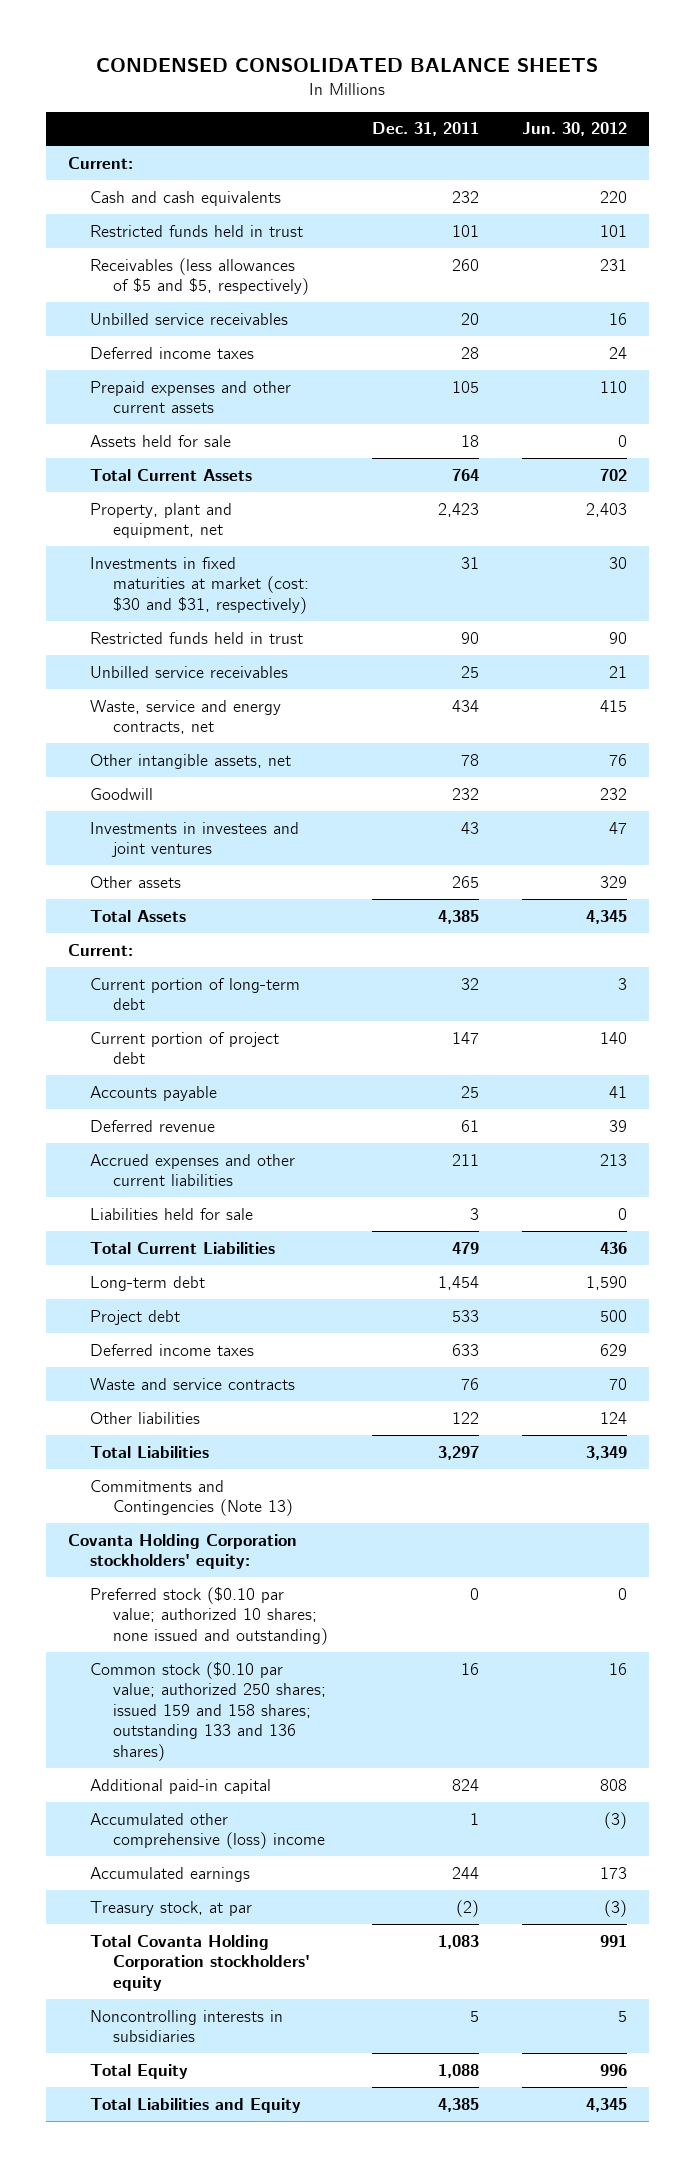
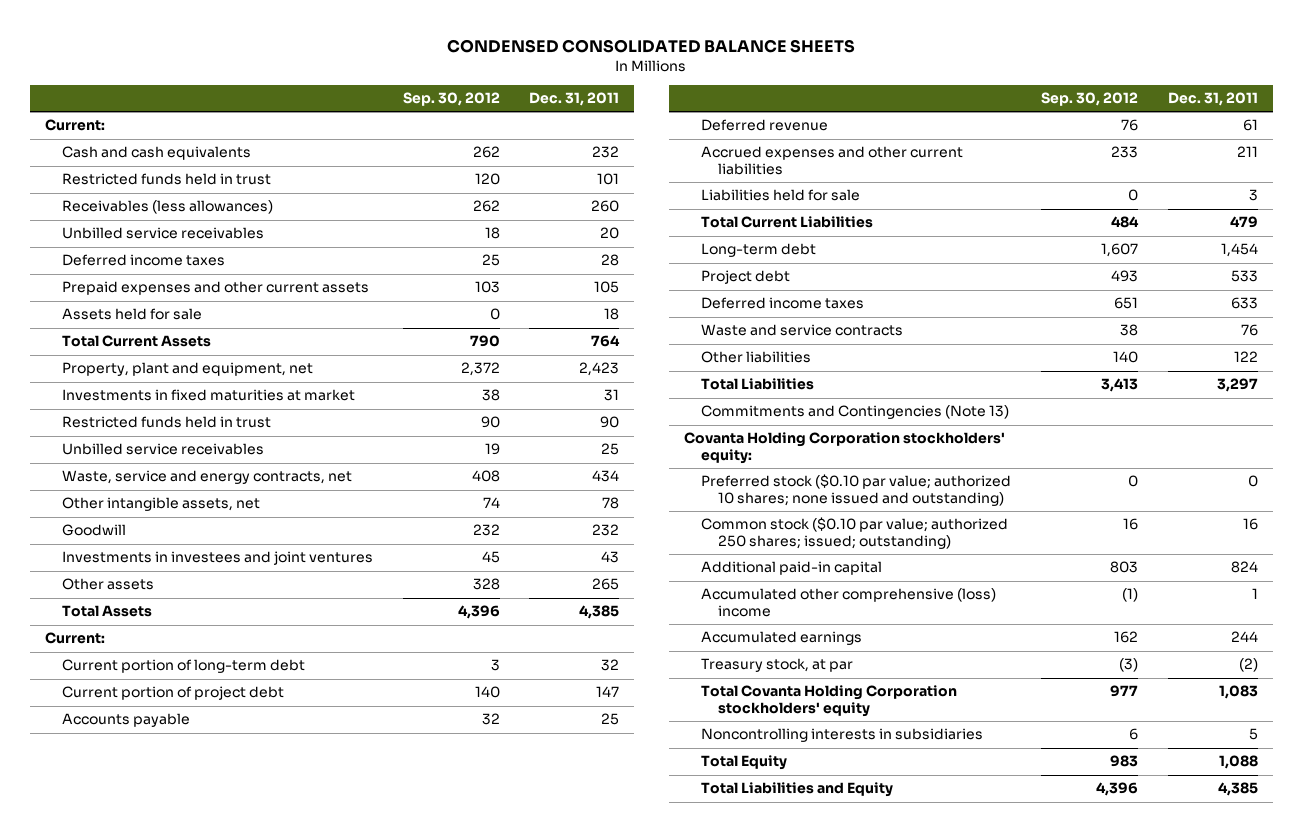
[522,122,628,137] Jun. 30, 2012 -> none
none -> [402,92,500,107] Sep. 30, 2012
[90,257,309,296] Receivables (less allowances of $5 and $5, respectively) -> [62,200,274,215] Receivables (less allowances)
[90,556,309,614] Investments in fixed maturities at market (cost: $30 and $31, respectively) -> [62,389,356,402] Investments in fixed maturities at market
[90,1661,326,1762] Common stock ($0.10 par value; authorized 250 shares; issued 159 and 158 shares; outstanding 133 and 136 shares) -> [700,517,1008,549] Common stock ($0.10 par value; authorized 250 shares; issued; outstanding)

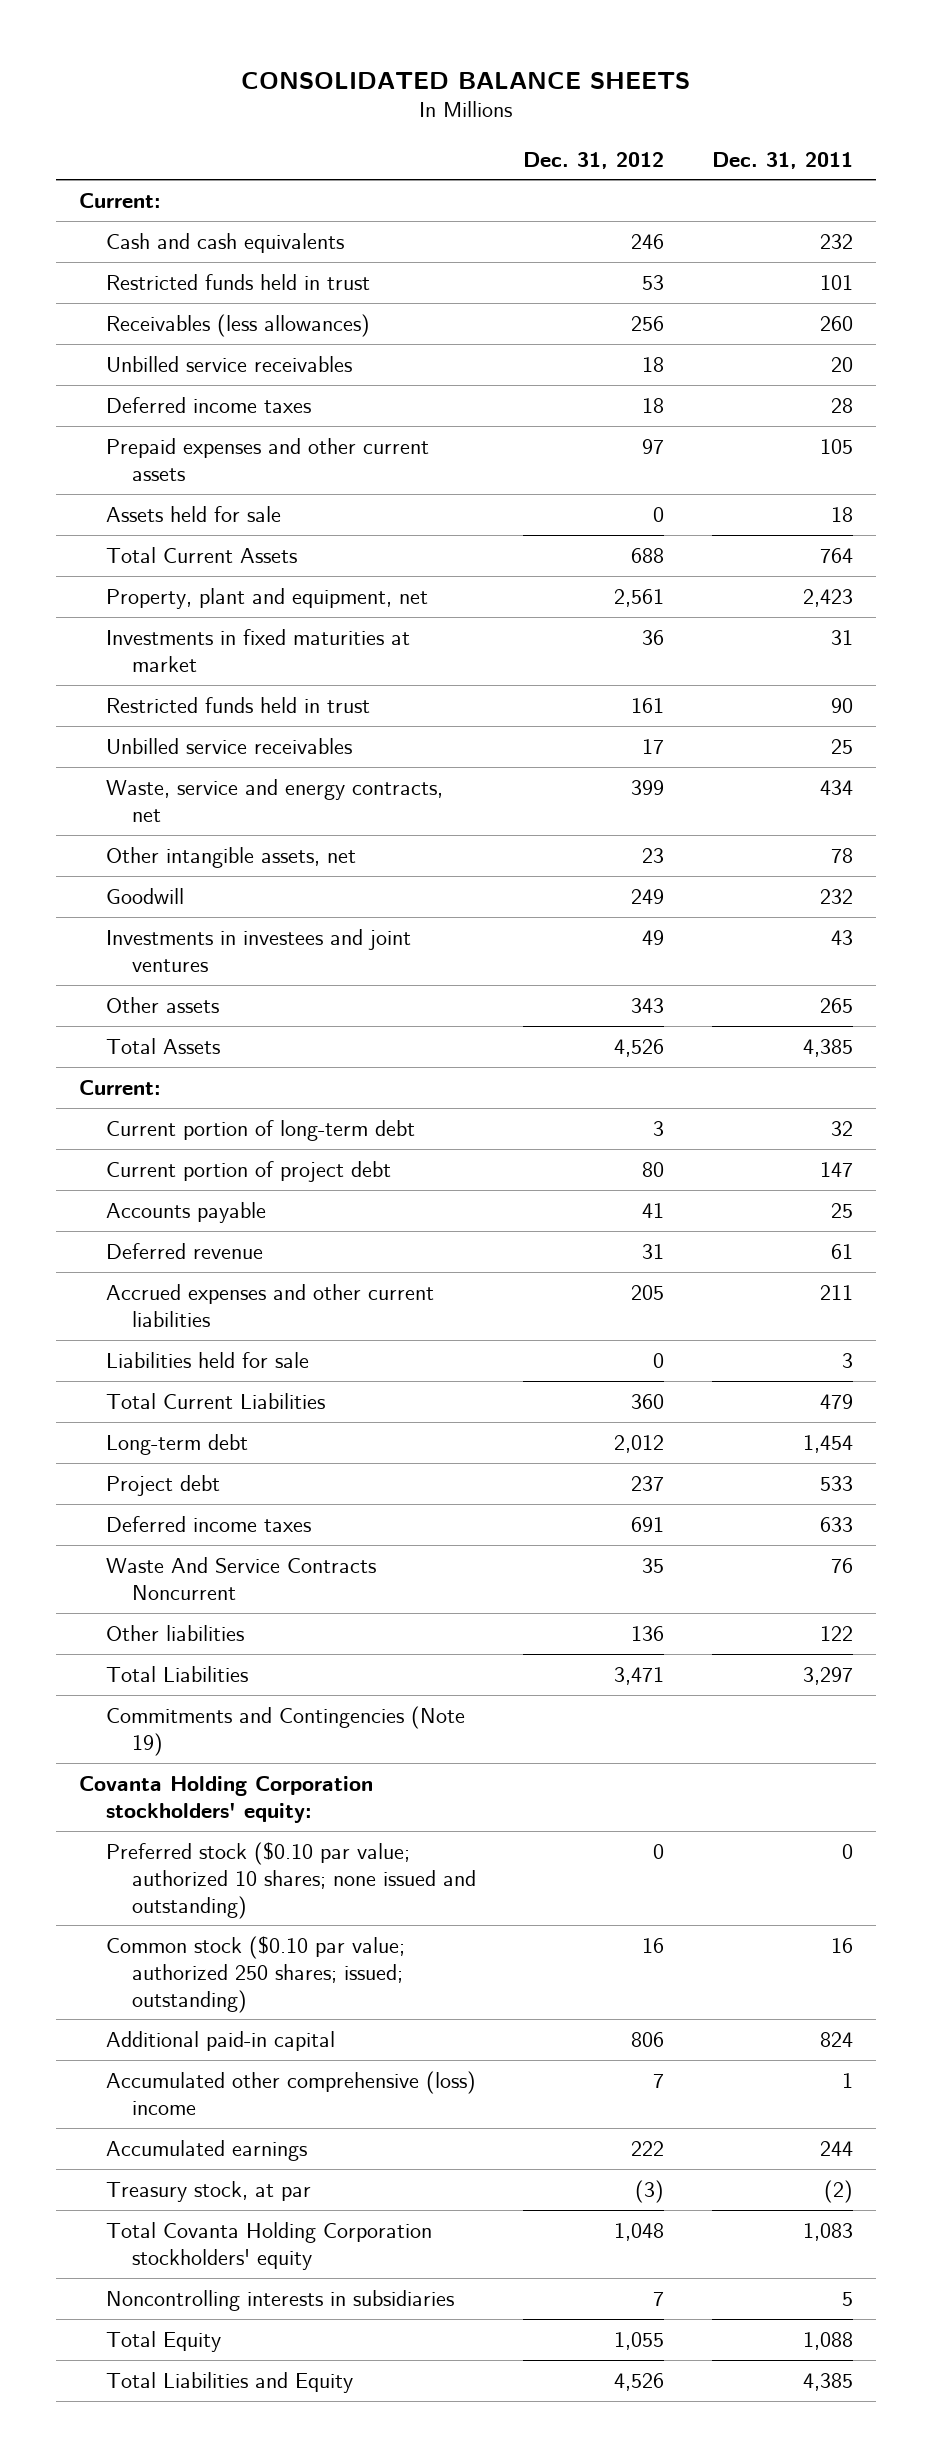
[447,38,856,53] CONDENSED CONSOLIDATED BALANCE SHEETS -> [240,71,690,89] CONSOLIDATED BALANCE SHEETS
[402,92,500,107] Sep. 30, 2012 -> none
none -> [523,151,665,169] Dec. 31, 2012
[700,324,903,337] Waste and service contracts -> [105,1556,376,1600] Waste And Service Contracts Noncurrent
[700,405,1009,420] Commitments and Contingencies (Note 13) -> [105,1705,465,1756] Commitments and Contingencies (Note 19)

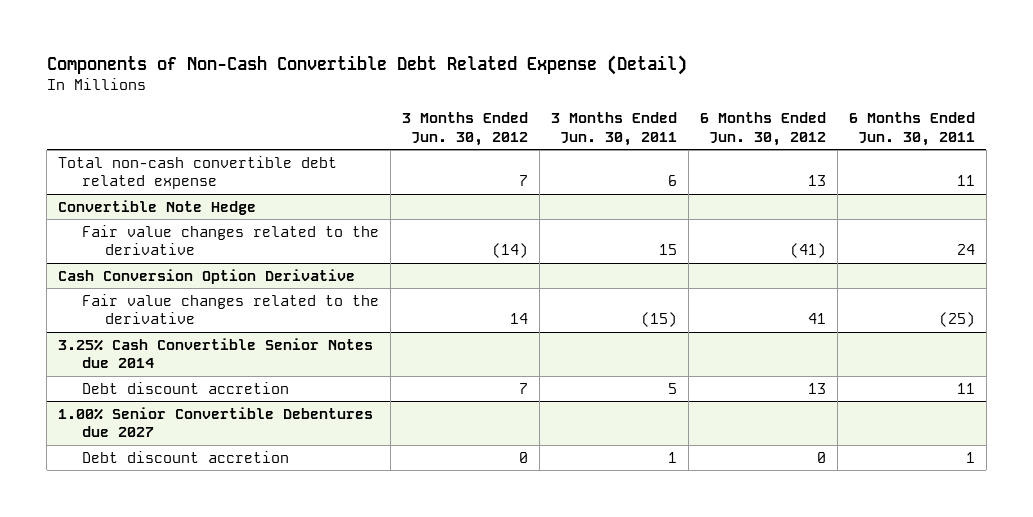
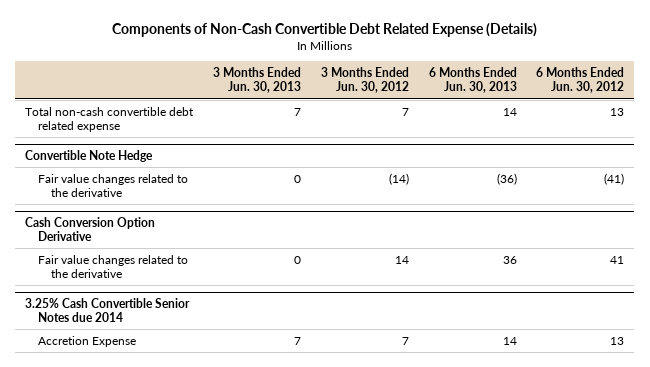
[46,55,687,76] Components of Non-Cash Convertible Debt Related Expense (Detail) -> [111,22,537,37] Components of Non-Cash Convertible Debt Related Expense (Details)
[550,112,677,146] 3 Months Ended Jun. 30, 2011 -> none
[848,112,975,146] 6 Months Ended Jun. 30, 2011 -> none
none -> [213,67,302,94] 3 Months Ended Jun. 30, 2013
none -> [428,67,517,94] 6 Months Ended Jun. 30, 2013
[58,406,374,438] 1.00% Senior Convertible Debentures due 2027 -> none
[81,450,289,463] Debt discount accretion -> none
[81,381,289,394] Debt discount accretion -> [38,335,137,347] Accretion Expense

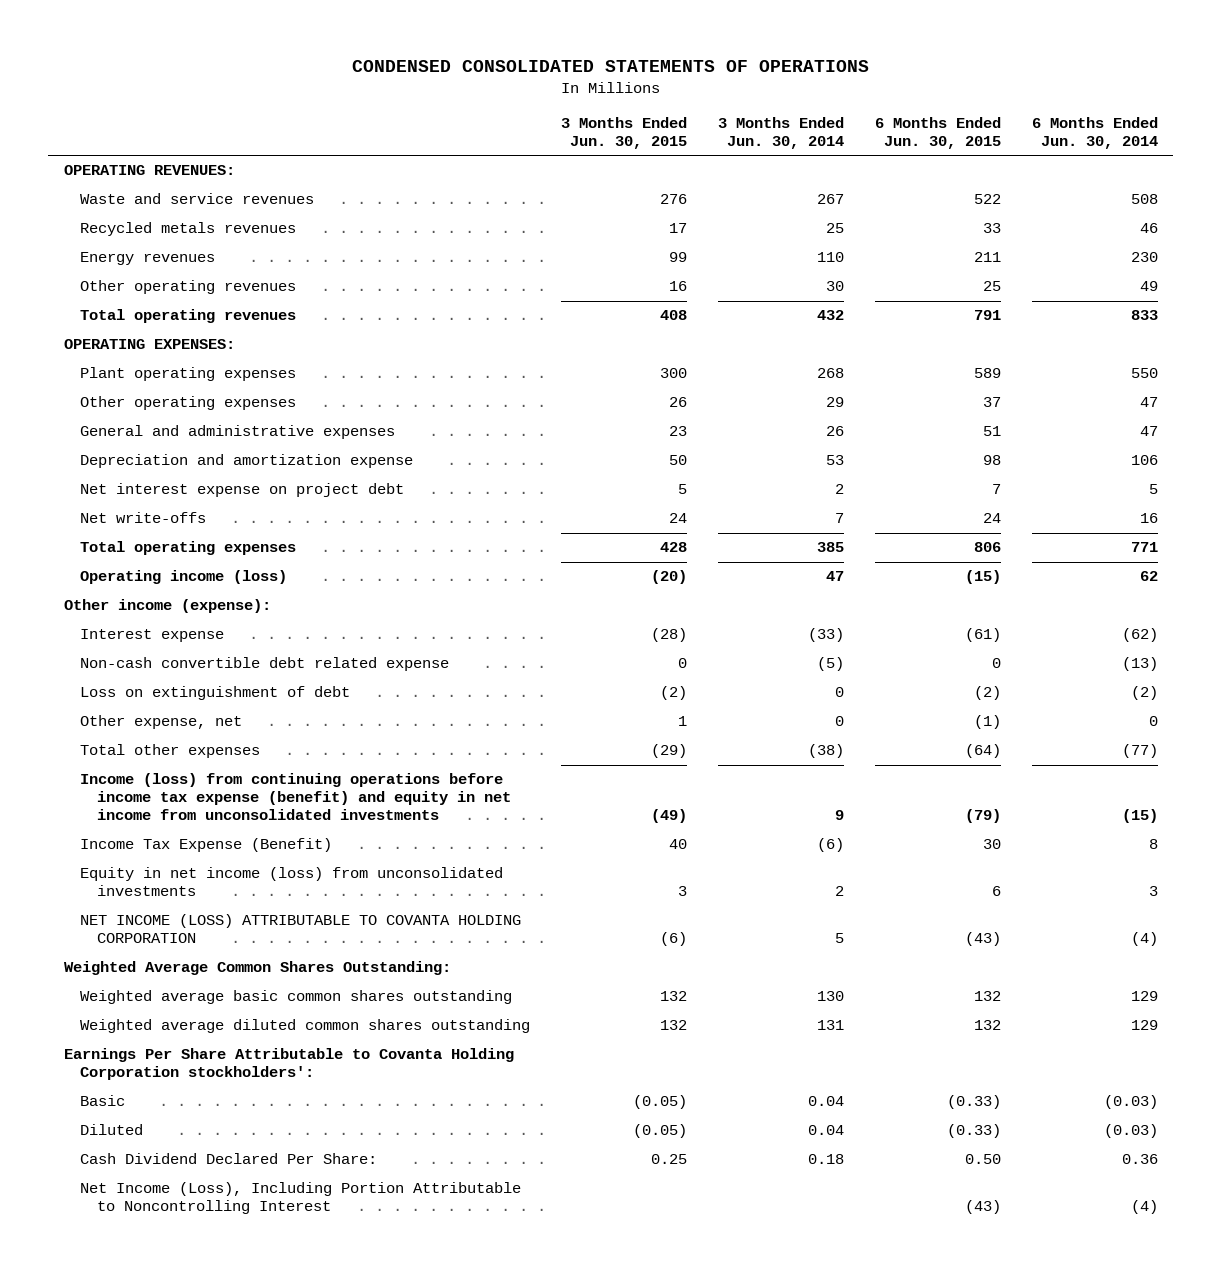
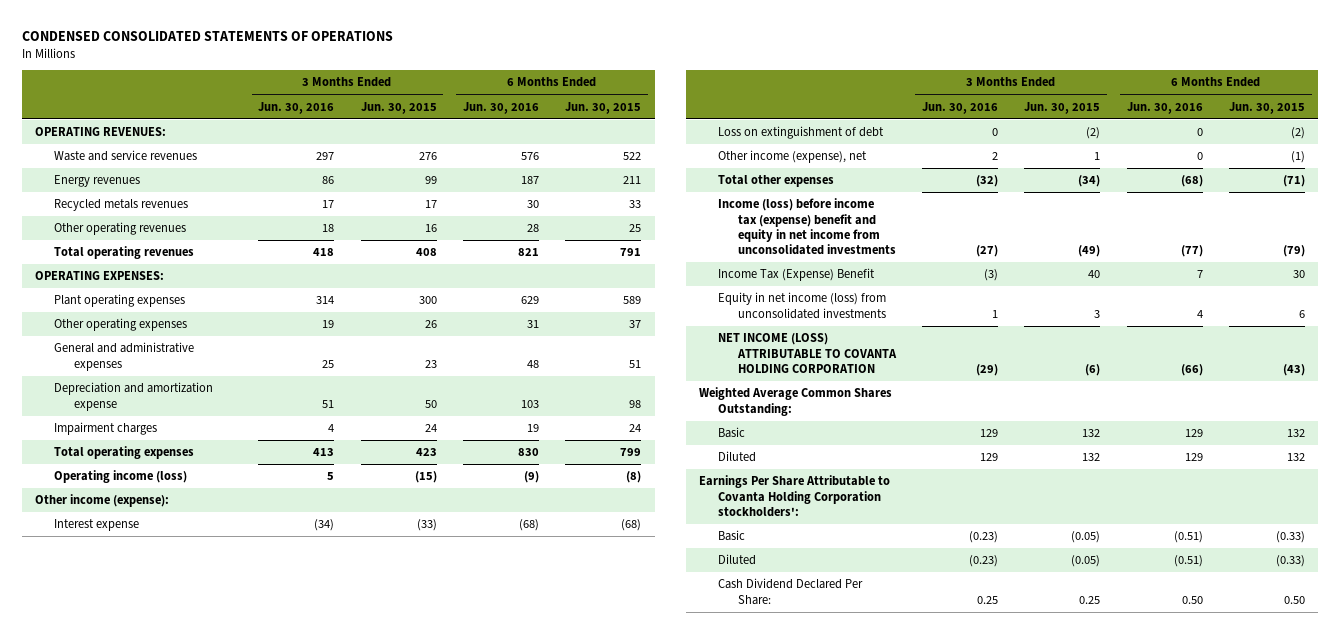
[717,116,844,149] 3 Months Ended Jun. 30, 2014 -> none
[1031,116,1158,149] 6 Months Ended Jun. 30, 2014 -> none
none -> [258,101,335,114] Jun. 30, 2016
none -> [462,101,539,114] Jun. 30, 2016
[80,222,297,237] Recycled metals revenues -> [54,199,189,212] Recycled metals revenues
[80,483,405,498] Net interest expense on project debt -> none
[80,512,207,524] Net write-offs -> [54,422,158,436] Impairment charges
[660,542,688,553] 428 -> [415,448,437,457] 423
[973,542,1001,553] 806 -> [620,448,642,457] 799
[651,570,688,585] (20) -> [414,471,437,484] (15)
[964,570,1001,585] (15) -> [626,471,642,484] (8)
[80,657,450,672] Non-cash convertible debt related expense -> none
[651,628,688,643] (28) -> [416,519,437,532] (33)
[964,628,1001,643] (61) -> [621,519,642,532] (68)
[80,715,243,730] Other expense, net -> [718,150,868,164] Other income (expense), net
[651,744,688,759] (29) -> [1078,175,1101,188] (34)
[964,744,1001,759] (64) -> [1283,175,1306,188] (71)
[80,773,511,821] Income (loss) from continuing operations before income tax expense (benefit) and equity in net income from unconsolidated investments -> [718,198,896,256] Income (loss) before income tax (expense) benefit and equity in net income from unconsolidated investments
[80,838,333,853] Income Tax Expense (Benefit) -> [718,268,876,282] Income Tax (Expense) Benefit
[80,990,513,1005] Weighted average basic common shares outstanding -> [718,427,746,439] Basic
[80,1019,531,1034] Weighted average diluted common shares outstanding -> [718,451,757,463] Diluted
[80,1182,522,1215] Net Income (Loss), Including Portion Attributable to Noncontrolling Interest -> none

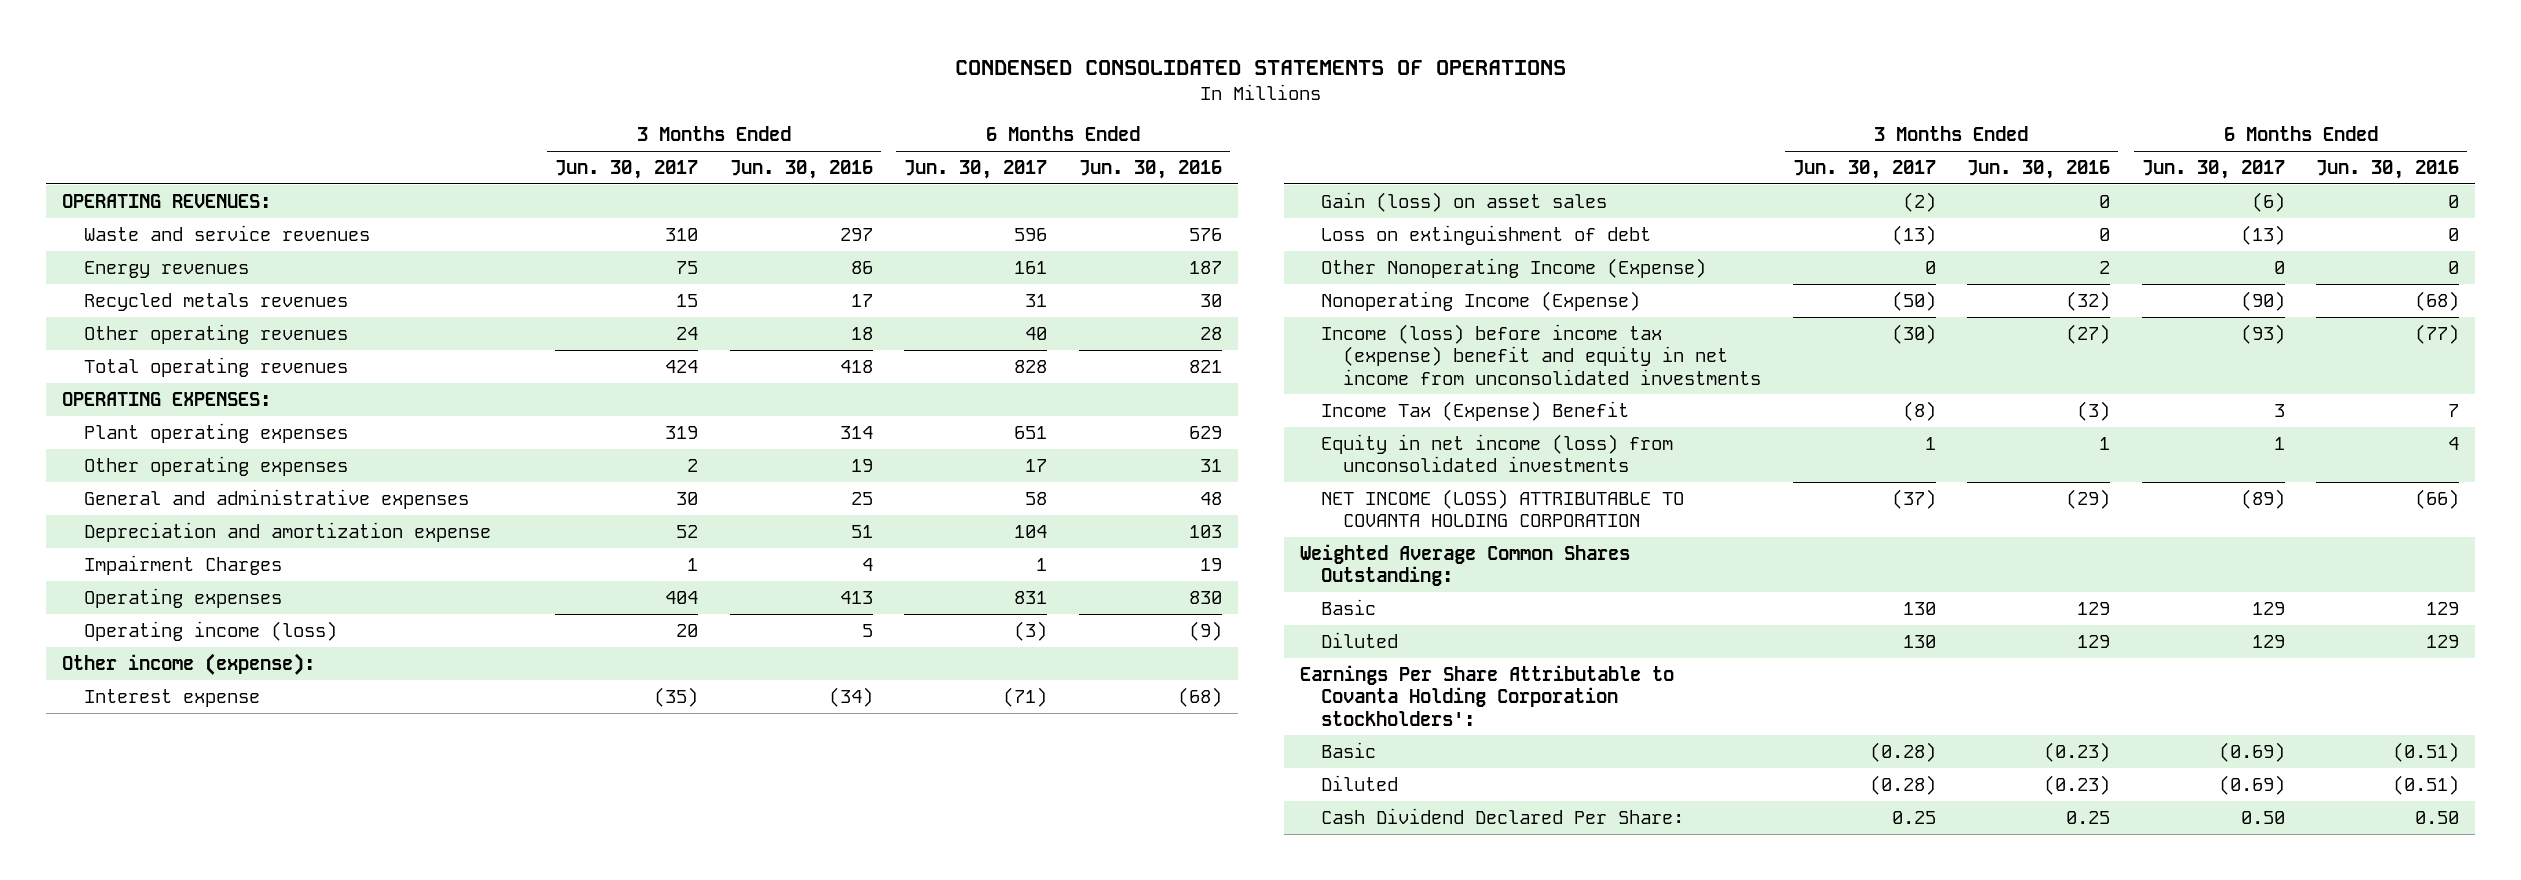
[360,101,437,114] Jun. 30, 2015 -> none
[565,101,642,114] Jun. 30, 2015 -> none
none -> [555,159,699,179] Jun. 30, 2017
none -> [904,159,1048,179] Jun. 30, 2017
[54,422,158,436] Impairment charges -> [83,554,282,575] Impairment Charges
[54,446,195,460] Total operating expenses -> [83,587,282,608] Operating expenses
none -> [1321,191,1608,212] Gain (loss) on asset sales
[718,150,868,164] Other income (expense), net -> [1321,257,1707,278] Other Nonoperating Income (Expense)
[718,175,835,188] Total other expenses -> [1321,290,1641,311] Nonoperating Income (Expense)

